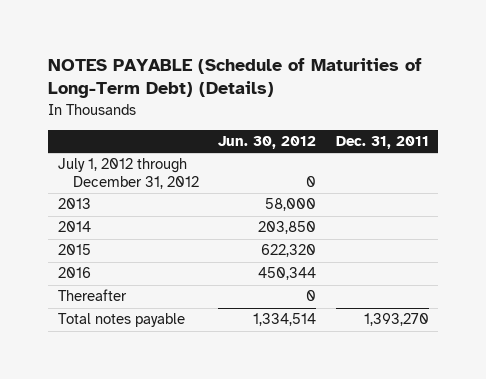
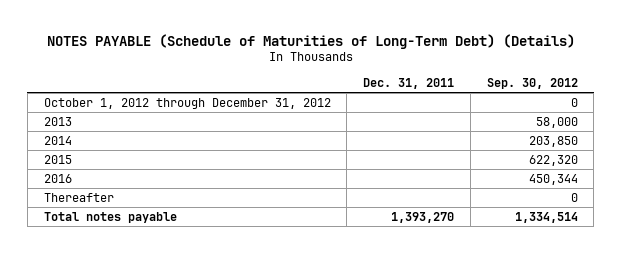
[218,136,317,150] Jun. 30, 2012 -> none
none -> [486,77,578,89] Sep. 30, 2012
[57,158,199,190] July 1, 2012 through December 31, 2012 -> [43,97,331,109] October 1, 2012 through December 31, 2012

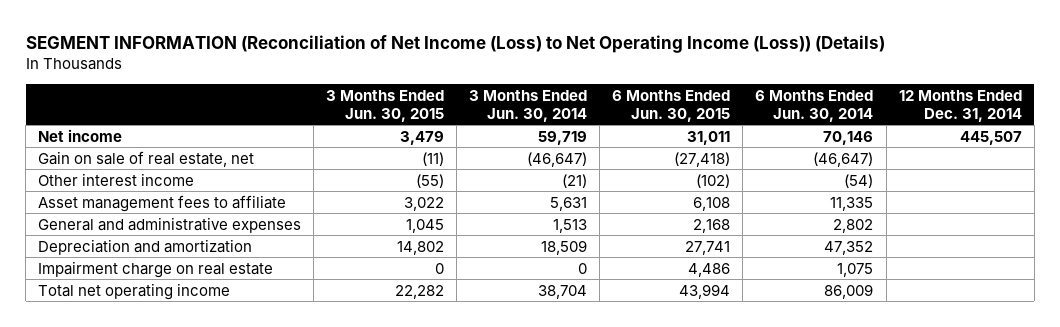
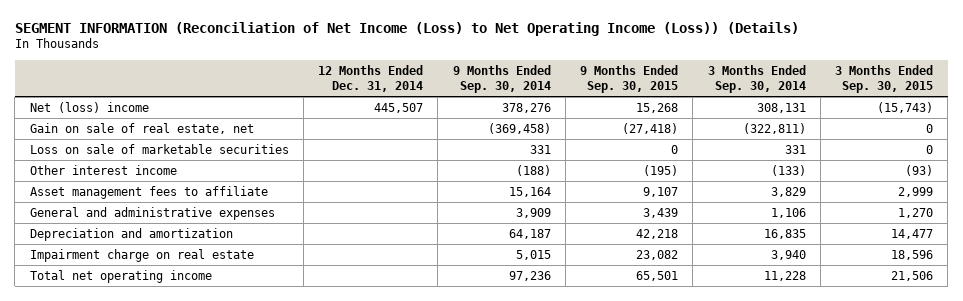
[326,89,445,122] 3 Months Ended Jun. 30, 2015 -> none
[469,89,588,122] 3 Months Ended Jun. 30, 2014 -> none
[612,89,731,122] 6 Months Ended Jun. 30, 2015 -> none
[755,89,874,122] 6 Months Ended Jun. 30, 2014 -> none
none -> [452,64,551,93] 9 Months Ended Sep. 30, 2014
none -> [580,64,679,93] 9 Months Ended Sep. 30, 2015
none -> [707,64,806,93] 3 Months Ended Sep. 30, 2014
none -> [835,64,934,93] 3 Months Ended Sep. 30, 2015
[38,128,123,142] Net income -> [29,101,149,113] Net (loss) income
none -> [29,143,289,154] Loss on sale of marketable securities

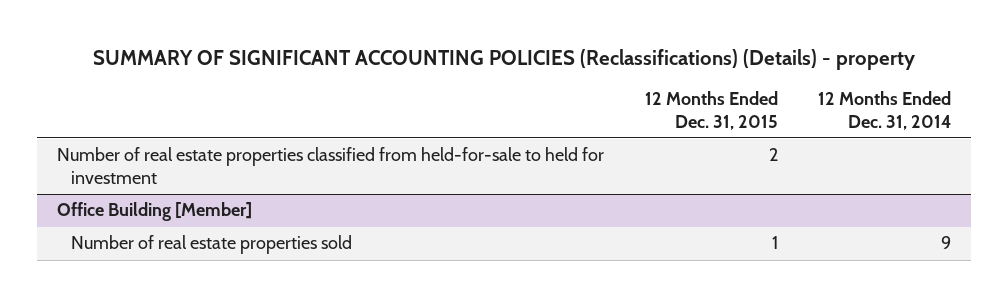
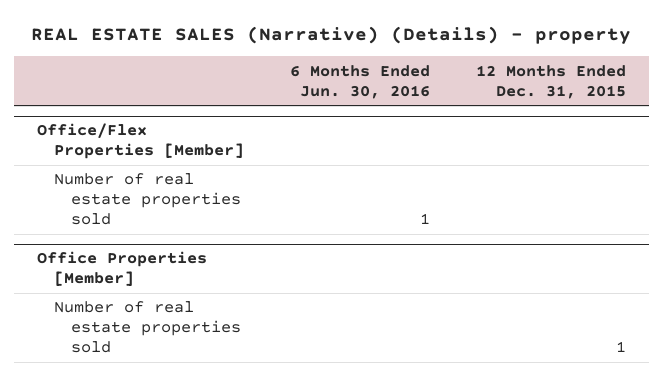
[93,48,916,70] SUMMARY OF SIGNIFICANT ACCOUNTING POLICIES (Reclassifications) (Details) - property -> [31,25,632,44] REAL ESTATE SALES (Narrative) (Details) - property
[818,91,952,130] 12 Months Ended Dec. 31, 2014 -> none
none -> [289,64,430,99] 6 Months Ended Jun. 30, 2016
[57,147,605,184] Number of real estate properties classified from held-for-sale to held for investment -> none
none -> [36,123,244,160] Office/Flex Properties [Member]
none -> [53,173,242,226] Number of real estate properties sold
[57,202,253,222] Office Building [Member] -> [36,251,207,287] Office Properties [Member]

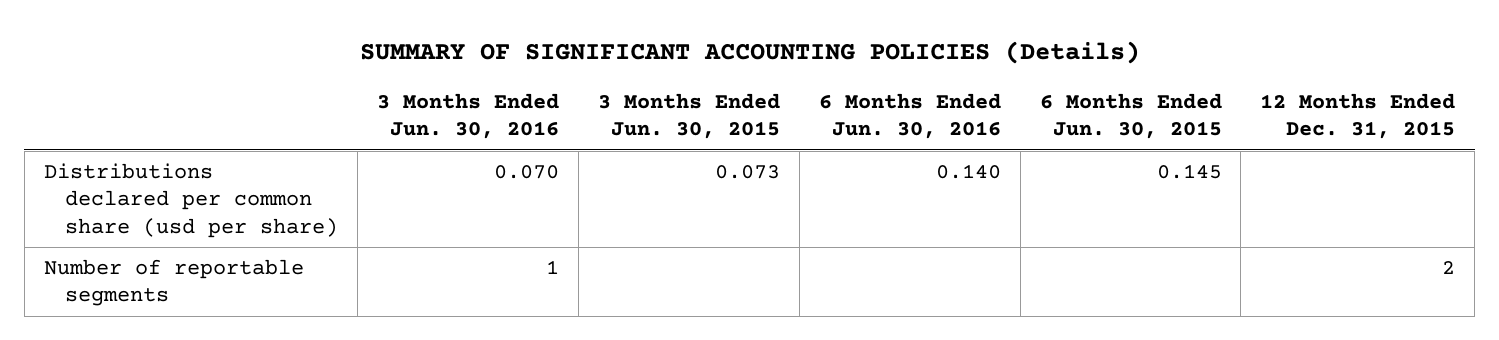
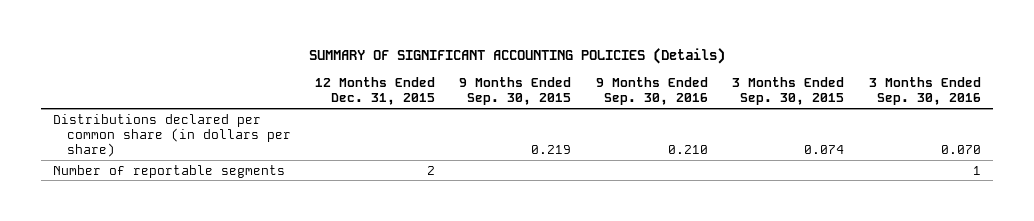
[376,93,559,140] 3 Months Ended Jun. 30, 2016 -> none
[597,93,780,140] 3 Months Ended Jun. 30, 2015 -> none
[818,93,1001,140] 6 Months Ended Jun. 30, 2016 -> none
[1039,93,1222,140] 6 Months Ended Jun. 30, 2015 -> none
none -> [459,76,572,106] 9 Months Ended Sep. 30, 2015
none -> [595,76,708,106] 9 Months Ended Sep. 30, 2016
none -> [732,76,845,106] 3 Months Ended Sep. 30, 2015
none -> [868,76,981,106] 3 Months Ended Sep. 30, 2016
[43,163,338,238] Distributions declared per common share (usd per share) -> [53,113,291,158] Distributions declared per common share (in dollars per share)

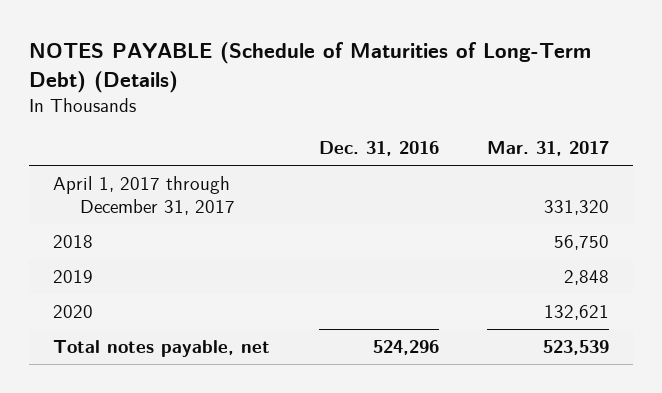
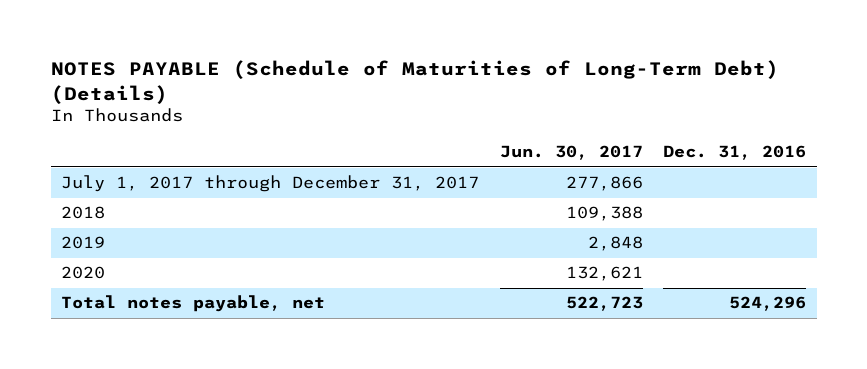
[486,141,609,157] Mar. 31, 2017 -> none
none -> [499,145,643,161] Jun. 30, 2017
[53,176,235,215] April 1, 2017 through December 31, 2017 -> [60,175,479,193] July 1, 2017 through December 31, 2017

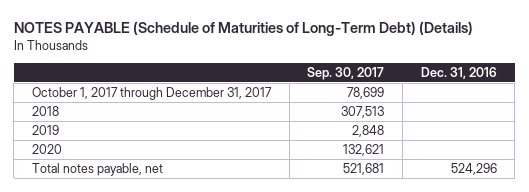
[499,145,643,161] Jun. 30, 2017 -> none
none -> [307,67,385,81] Sep. 30, 2017
[60,175,479,193] July 1, 2017 through December 31, 2017 -> [31,87,272,101] October 1, 2017 through December 31, 2017

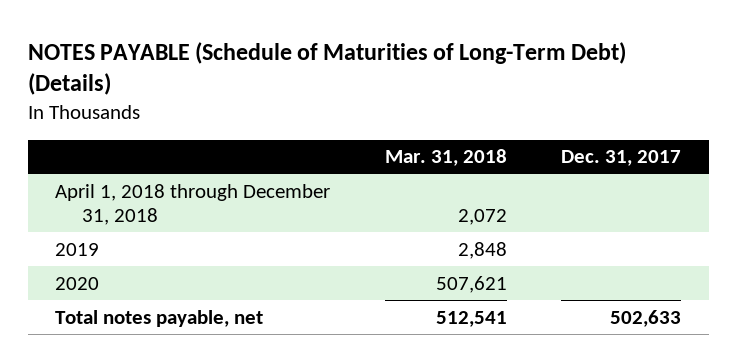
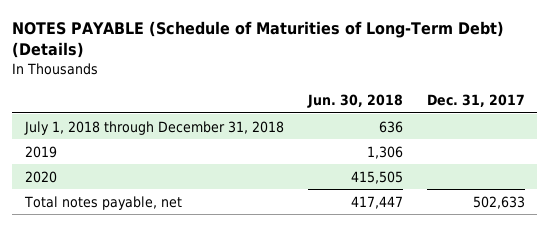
[384,149,507,167] Mar. 31, 2018 -> none
none -> [306,94,403,109] Jun. 30, 2018
[55,183,331,225] April 1, 2018 through December 31, 2018 -> [23,120,284,135] July 1, 2018 through December 31, 2018

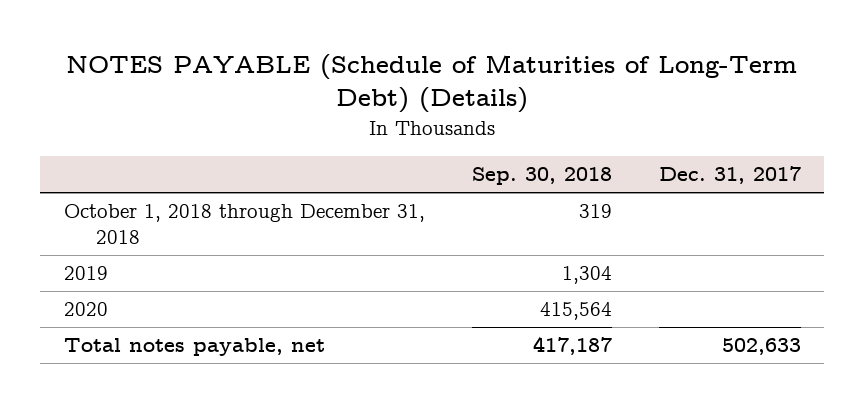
[306,94,403,109] Jun. 30, 2018 -> none
none -> [471,167,612,186] Sep. 30, 2018
[23,120,284,135] July 1, 2018 through December 31, 2018 -> [63,204,425,245] October 1, 2018 through December 31, 2018

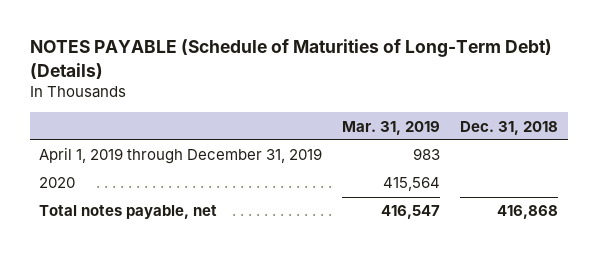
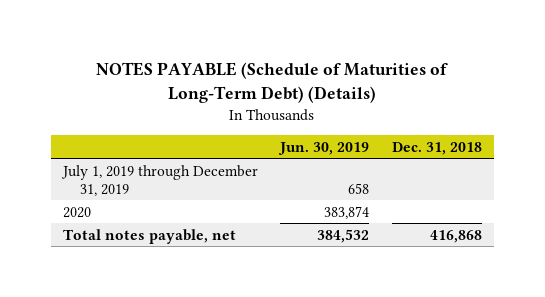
[342,120,441,135] Mar. 31, 2019 -> none
none -> [278,141,370,155] Jun. 30, 2019
[39,147,323,165] April 1, 2019 through December 31, 2019 -> [60,164,258,196] July 1, 2019 through December 31, 2019

